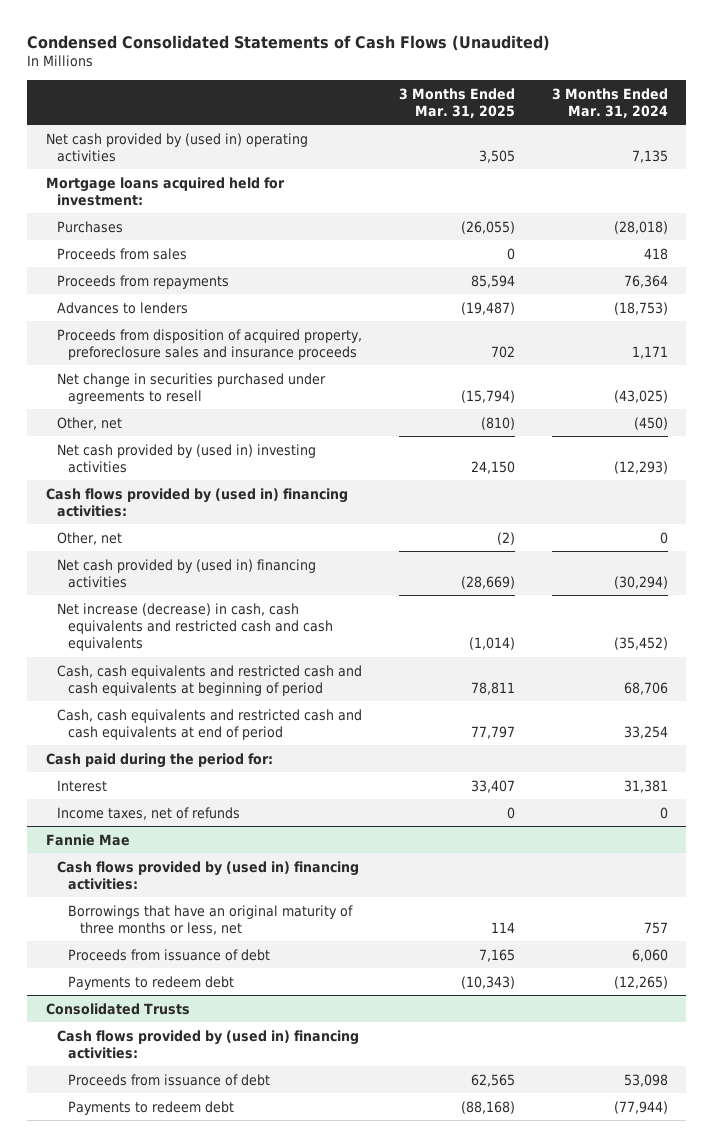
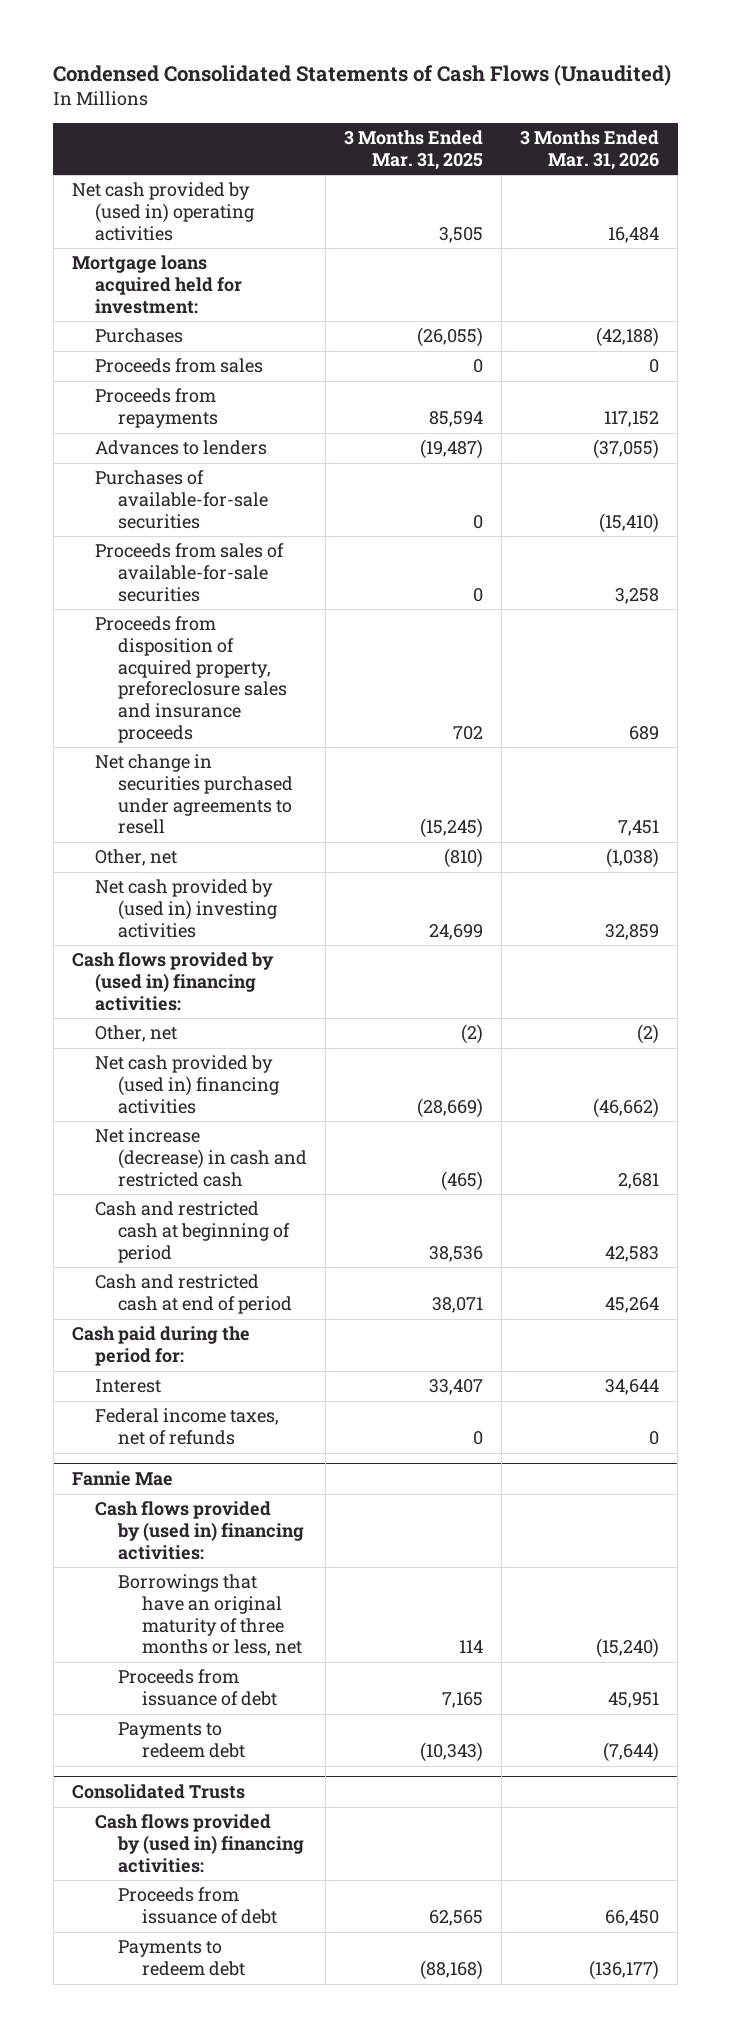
[551,87,668,118] 3 Months Ended Mar. 31, 2024 -> none
none -> [520,130,660,170] 3 Months Ended Mar. 31, 2026
none -> [95,470,269,529] Purchases of available-for-sale securities
none -> [95,543,285,602] Proceeds from sales of available-for-sale securities
[460,389,515,403] (15,794) -> [420,818,484,839] (15,245)
[470,460,515,474] 24,150 -> [429,923,484,940] 24,699
[56,602,334,652] Net increase (decrease) in cash, cash equivalents and restricted cash and cash equivalents -> [95,1128,308,1187] Net increase (decrease) in cash and restricted cash
[468,637,515,651] (1,014) -> [441,1170,484,1191] (465)
[56,664,362,696] Cash, cash equivalents and restricted cash and cash equivalents at beginning of period -> [95,1201,291,1263] Cash and restricted cash at beginning of period
[470,681,515,695] 78,811 -> [429,1245,484,1262] 38,536
[56,708,362,740] Cash, cash equivalents and restricted cash and cash equivalents at end of period -> [95,1274,293,1315] Cash and restricted cash at end of period
[470,725,515,739] 77,797 -> [432,1297,484,1314] 38,071
[56,806,240,820] Income taxes, net of refunds -> [95,1408,280,1446] Federal income taxes, net of refunds

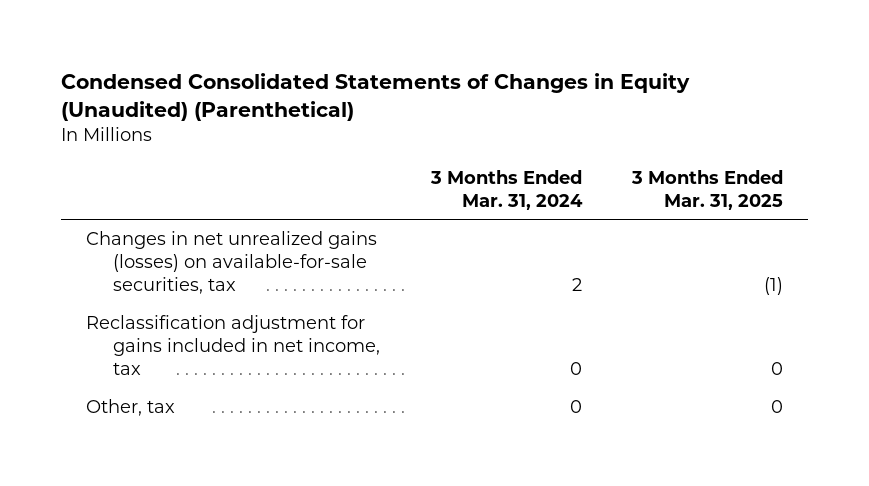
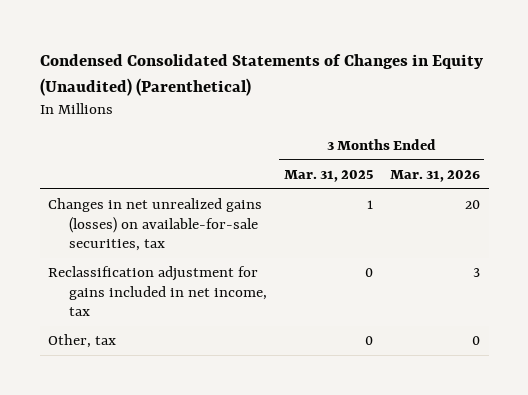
[429,169,583,211] 3 Months Ended Mar. 31, 2024 -> none
none -> [389,169,480,182] Mar. 31, 2026
[764,277,784,296] (1) -> [366,200,373,210] 1

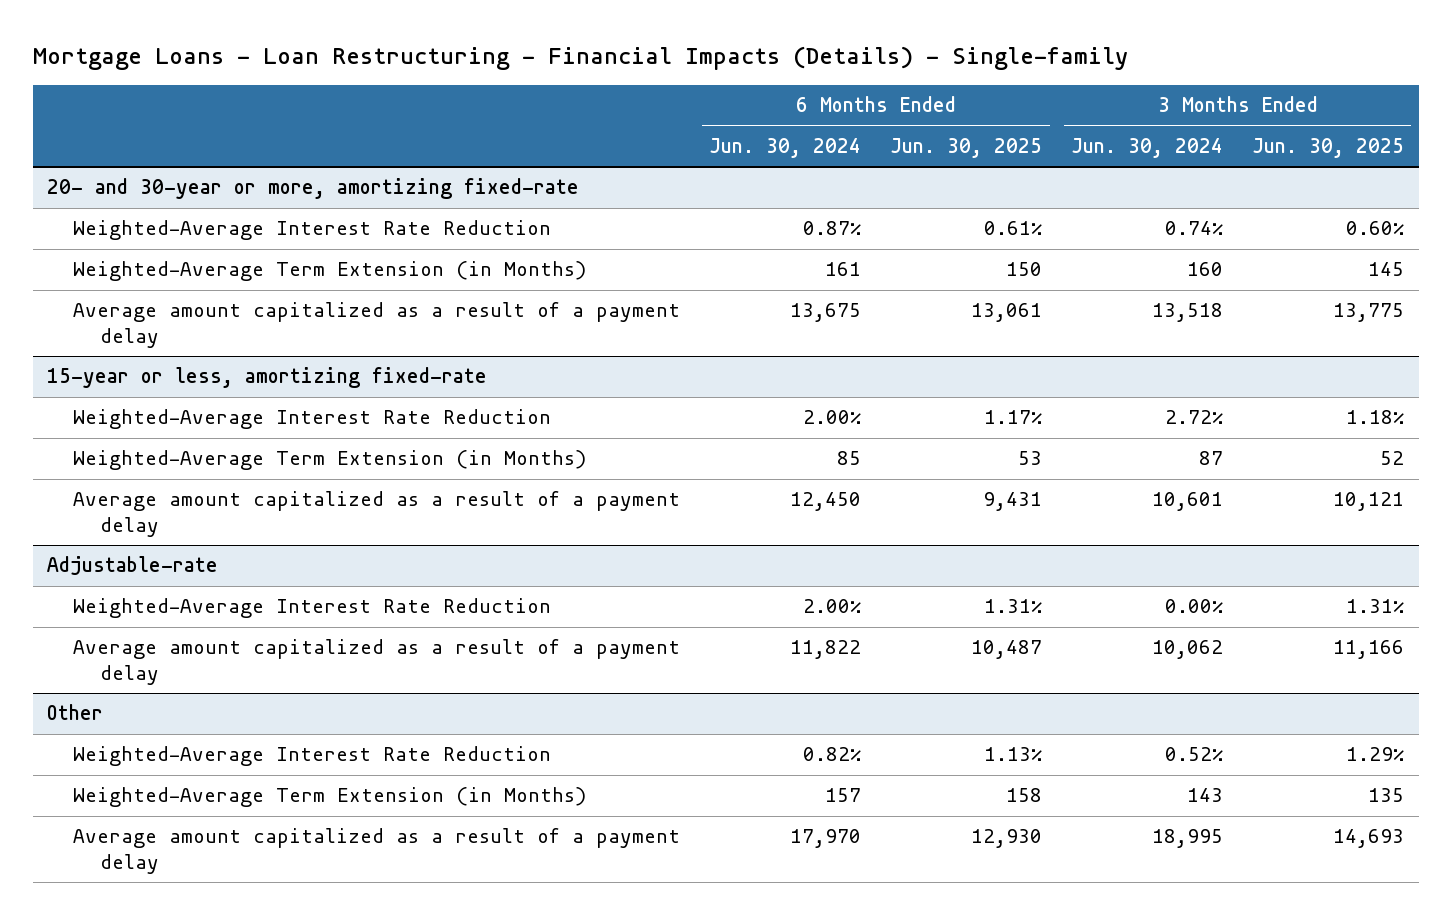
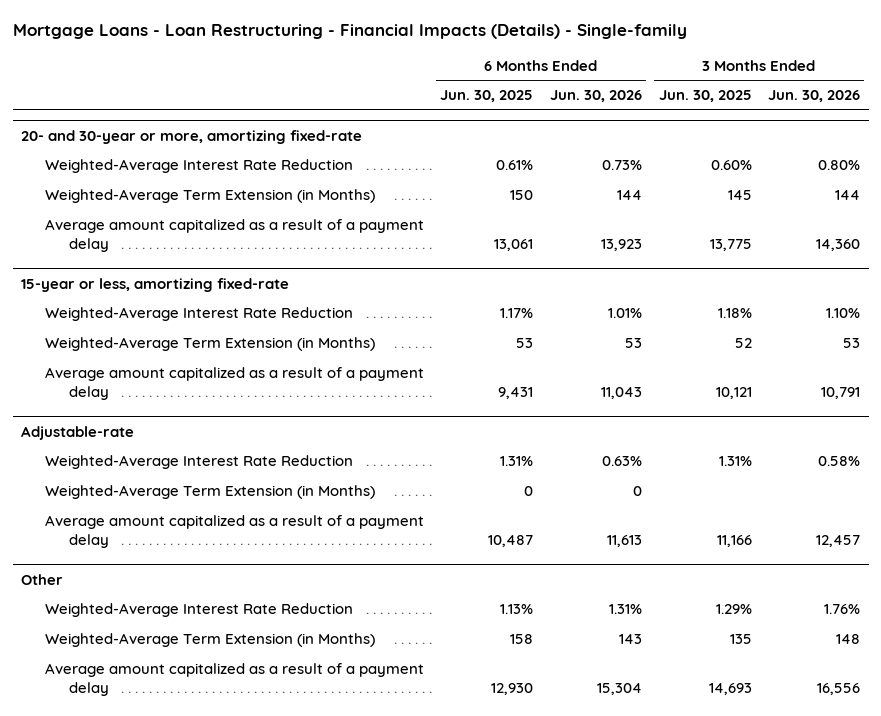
[709,137,862,158] Jun. 30, 2024 -> none
[1071,137,1224,158] Jun. 30, 2024 -> none
none -> [549,90,642,103] Jun. 30, 2026
none -> [768,90,861,103] Jun. 30, 2026
none -> [44,485,375,500] Weighted-Average Term Extension (in Months)

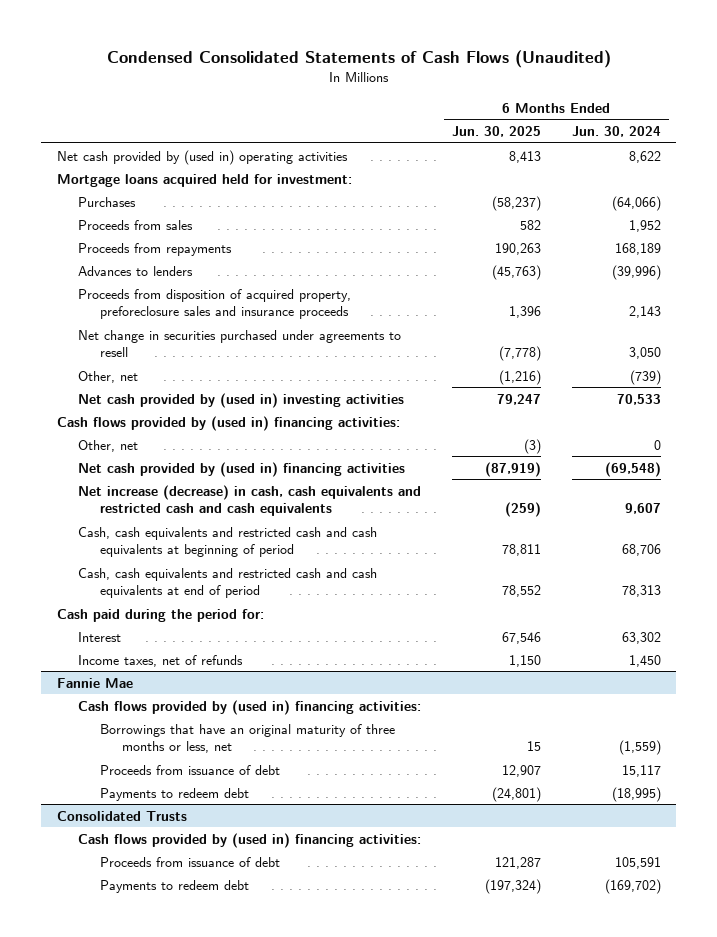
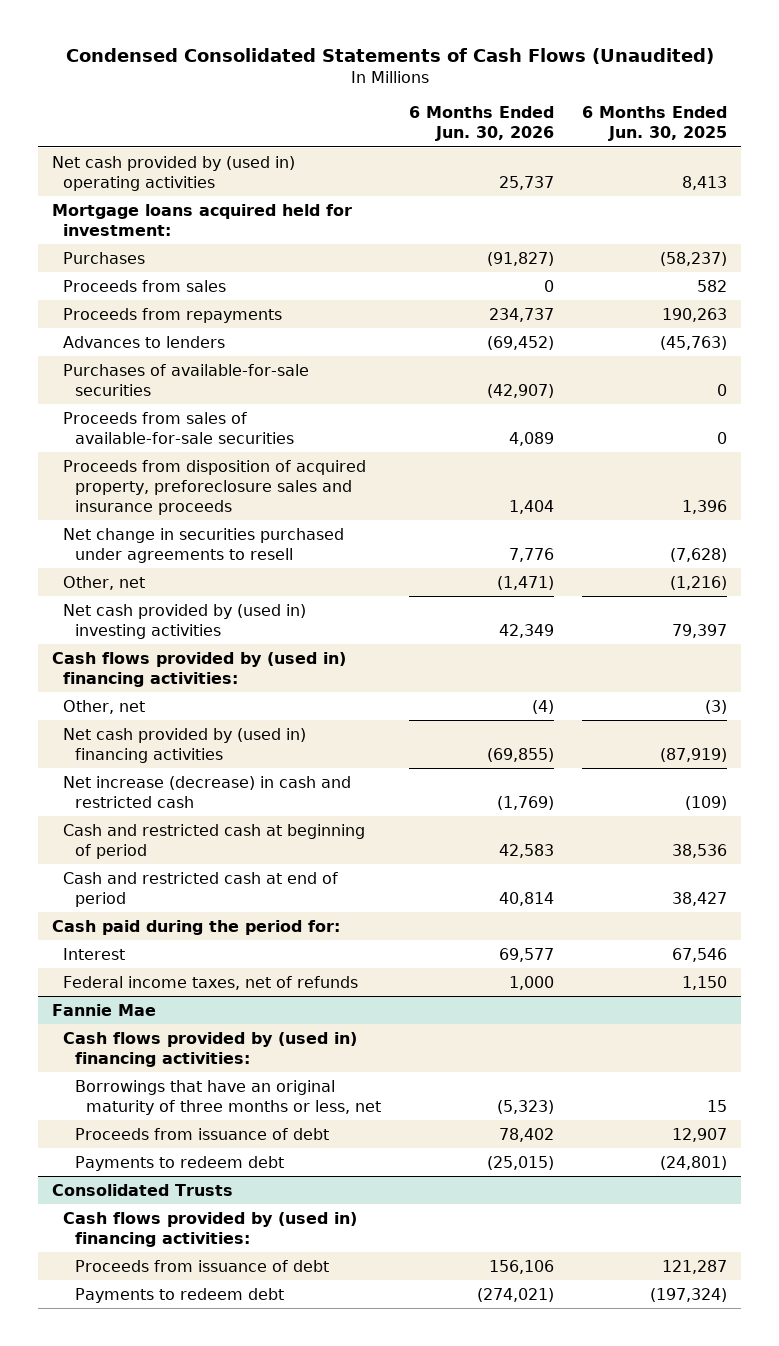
[571,126,661,138] Jun. 30, 2024 -> none
none -> [409,106,555,142] 6 Months Ended Jun. 30, 2026
none -> [63,363,310,396] Purchases of available-for-sale securities
none -> [63,411,294,444] Proceeds from sales of available-for-sale securities
[499,346,542,362] (7,778) -> [670,547,728,562] (7,628)
[497,393,542,405] 79,247 -> [672,623,728,638] 79,397
[78,484,422,517] Net increase (decrease) in cash, cash equivalents and restricted cash and cash equivalents -> [63,775,352,808] Net increase (decrease) in cash and restricted cash
[505,502,542,518] (259) -> [685,795,728,810] (109)
[78,526,378,558] Cash, cash equivalents and restricted cash and cash equivalents at beginning of period -> [63,823,366,859] Cash and restricted cash at beginning of period
[502,544,542,557] 78,811 -> [672,843,728,858] 38,536
[78,567,378,599] Cash, cash equivalents and restricted cash and cash equivalents at end of period -> [63,871,339,907] Cash and restricted cash at end of period
[502,585,542,598] 78,552 -> [672,891,728,906] 38,427
[78,654,244,667] Income taxes, net of refunds -> [63,975,359,990] Federal income taxes, net of refunds

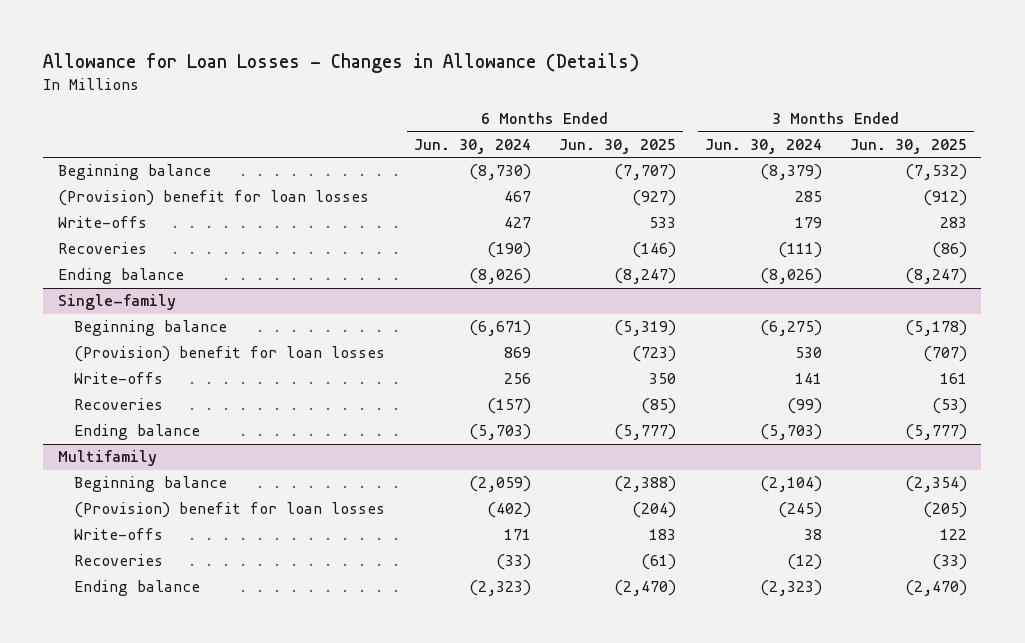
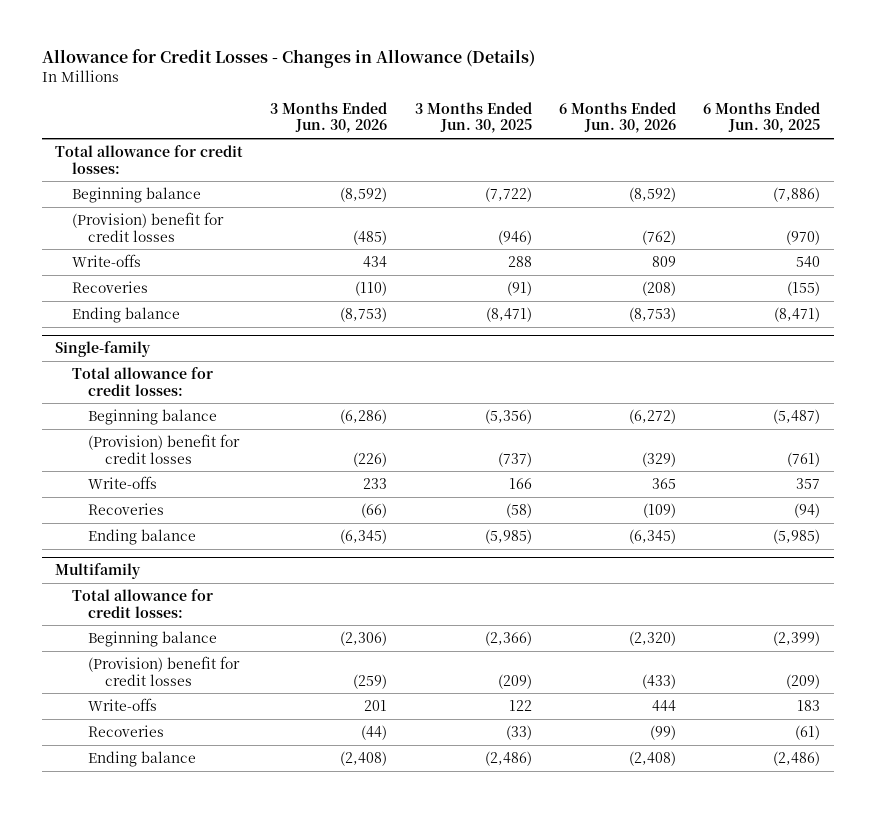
[43,53,640,74] Allowance for Loan Losses - Changes in Allowance (Details) -> [41,49,535,69] Allowance for Credit Losses - Changes in Allowance (Details)
[413,139,531,155] Jun. 30, 2024 -> none
[704,139,822,155] Jun. 30, 2024 -> none
none -> [270,101,388,134] 3 Months Ended Jun. 30, 2026
none -> [558,101,676,134] 6 Months Ended Jun. 30, 2026
none -> [55,145,244,174] Total allowance for credit losses:
[614,164,677,181] (7,707) -> [773,187,821,203] (7,886)
[905,164,968,181] (7,532) -> [484,187,532,203] (7,722)
[57,190,369,207] (Provision) benefit for loan losses -> [71,212,224,242] (Provision) benefit for credit losses
[632,190,677,207] (927) -> [786,229,821,245] (970)
[923,190,968,207] (912) -> [497,229,532,245] (946)
[649,217,677,229] 533 -> [796,256,821,268] 540
[940,217,968,229] 283 -> [507,256,532,268] 288
[632,242,677,259] (146) -> [787,281,821,297] (155)
[932,242,968,259] (86) -> [506,281,532,297] (91)
[614,268,677,285] (8,247) -> [774,307,821,323] (8,471)
[905,268,968,285] (8,247) -> [485,307,532,323] (8,471)
none -> [71,367,213,396] Total allowance for credit losses:
[614,320,677,337] (5,319) -> [773,409,821,425] (5,487)
[905,320,968,337] (5,178) -> [484,409,532,425] (5,356)
[74,346,386,363] (Provision) benefit for loan losses -> [88,434,241,464] (Provision) benefit for credit losses
[632,346,677,363] (723) -> [787,451,821,467] (761)
[923,346,968,363] (707) -> [497,451,532,467] (737)
[649,373,677,385] 350 -> [796,478,821,490] 357
[940,373,968,385] 161 -> [508,478,532,490] 166
[641,398,677,415] (85) -> [794,503,821,519] (94)
[932,398,968,415] (53) -> [505,503,532,519] (58)
[614,424,677,441] (5,777) -> [773,529,821,545] (5,985)
[905,424,968,441] (5,777) -> [484,529,532,545] (5,985)
none -> [71,589,213,618] Total allowance for credit losses:
[614,476,677,493] (2,388) -> [773,631,821,647] (2,399)
[905,476,968,493] (2,354) -> [484,631,532,647] (2,366)
[74,502,386,519] (Provision) benefit for loan losses -> [88,656,241,686] (Provision) benefit for credit losses
[632,502,677,519] (204) -> [786,673,821,689] (209)
[923,502,968,519] (205) -> [497,673,532,689] (209)
[614,580,677,597] (2,470) -> [773,751,821,767] (2,486)
[905,580,968,597] (2,470) -> [484,751,532,767] (2,486)

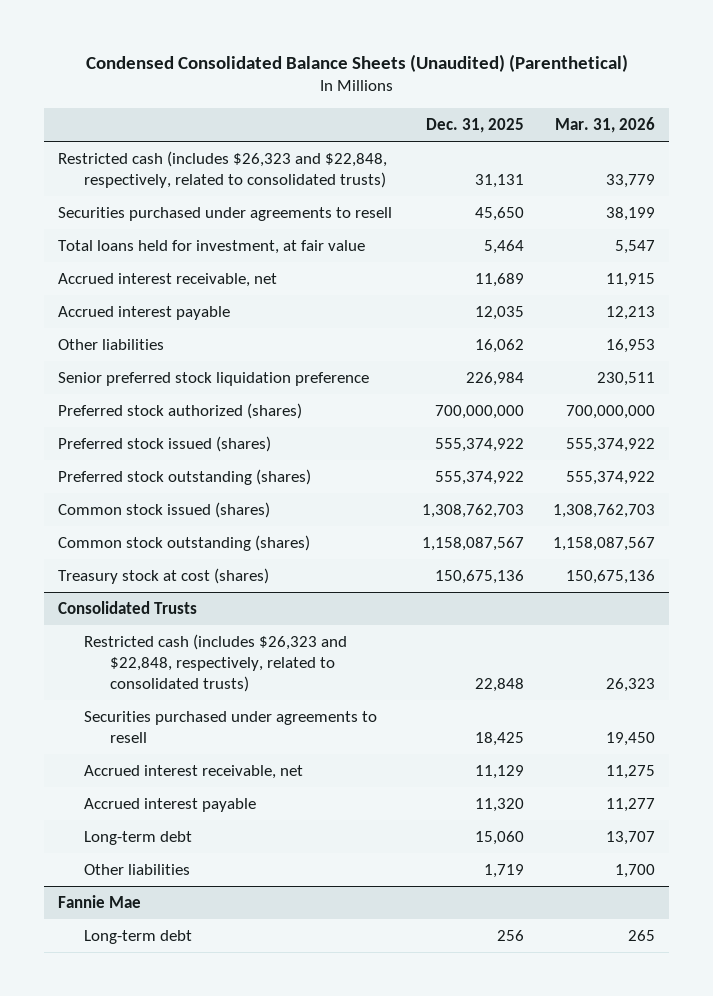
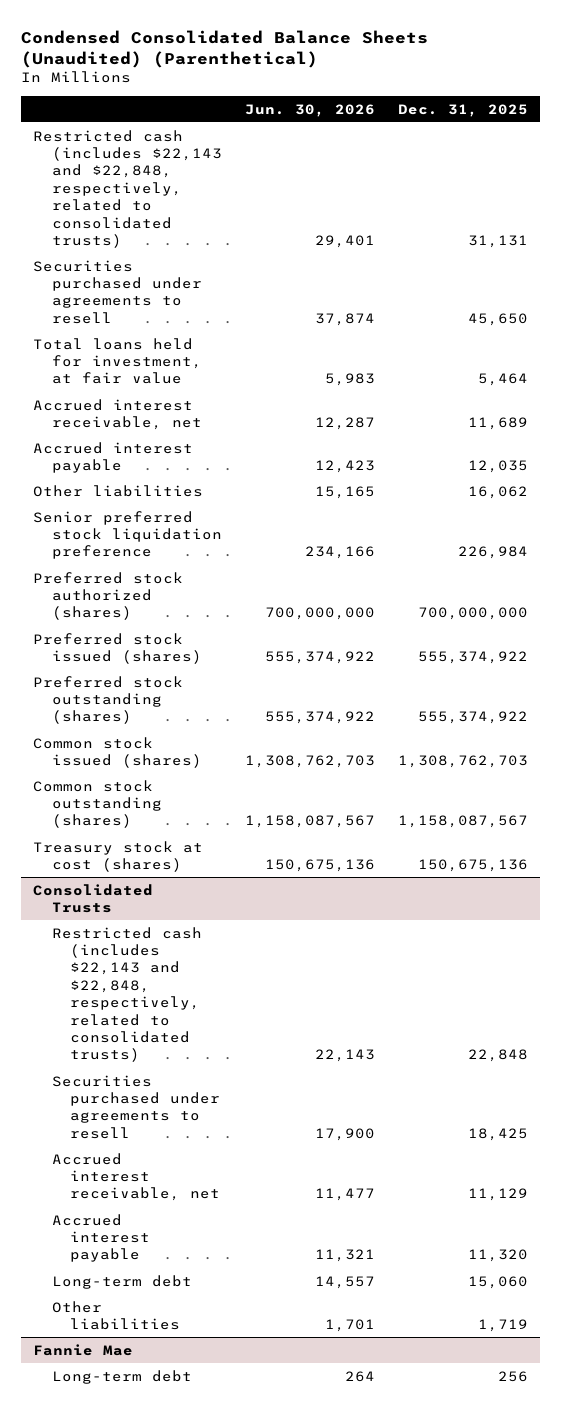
[554,116,655,133] Mar. 31, 2026 -> none
none -> [245,103,376,117] Jun. 30, 2026
[58,151,388,188] Restricted cash (includes $26,323 and $22,848, respectively, related to consolidated trusts) -> [33,129,222,249] Restricted cash (includes $22,143 and $22,848, respectively, related to consolidated trusts)
[84,634,348,692] Restricted cash (includes $26,323 and $22,848, respectively, related to consolidated trusts) -> [51,926,202,1063] Restricted cash (includes $22,143 and $22,848, respectively, related to consolidated trusts)

